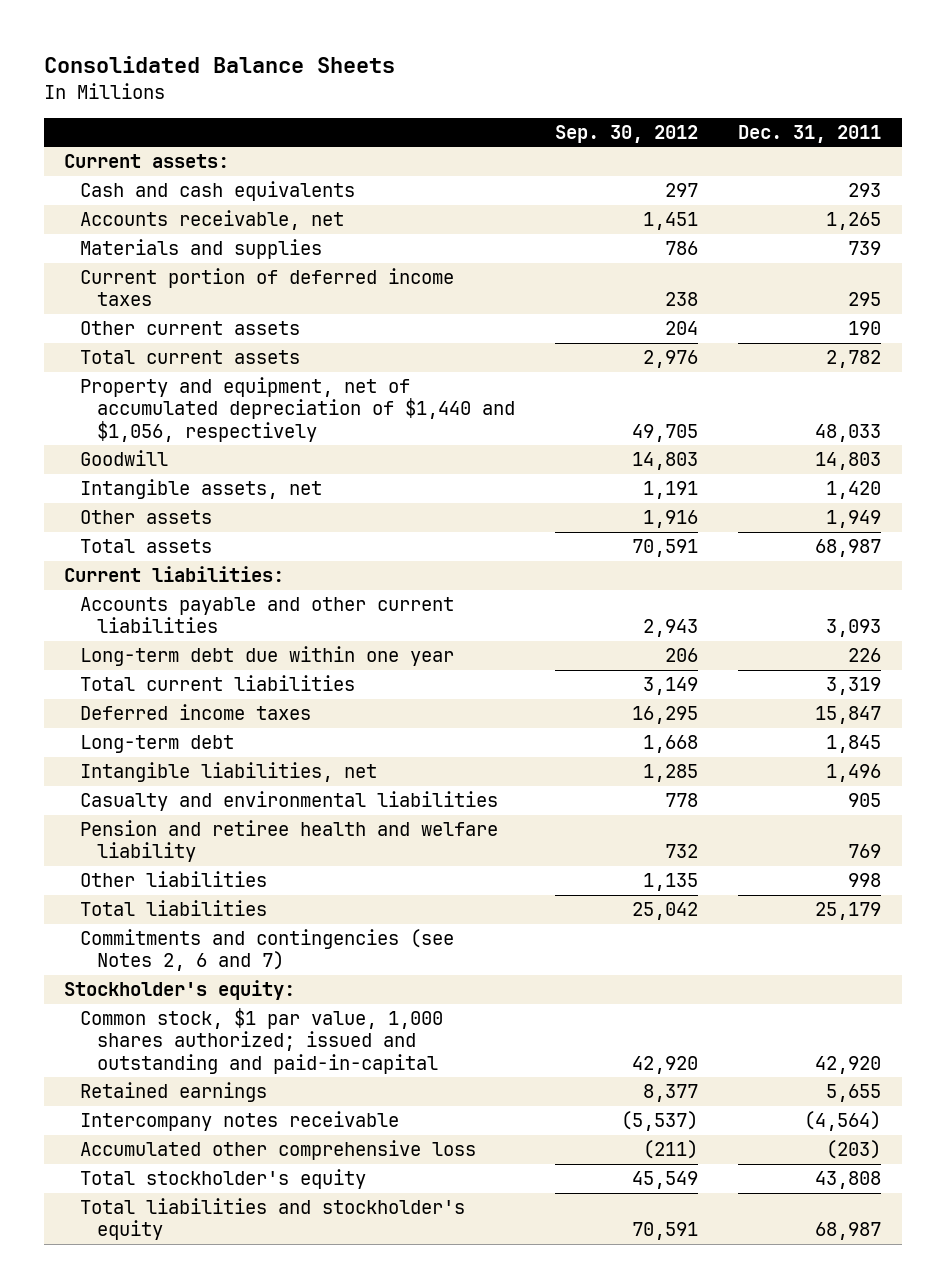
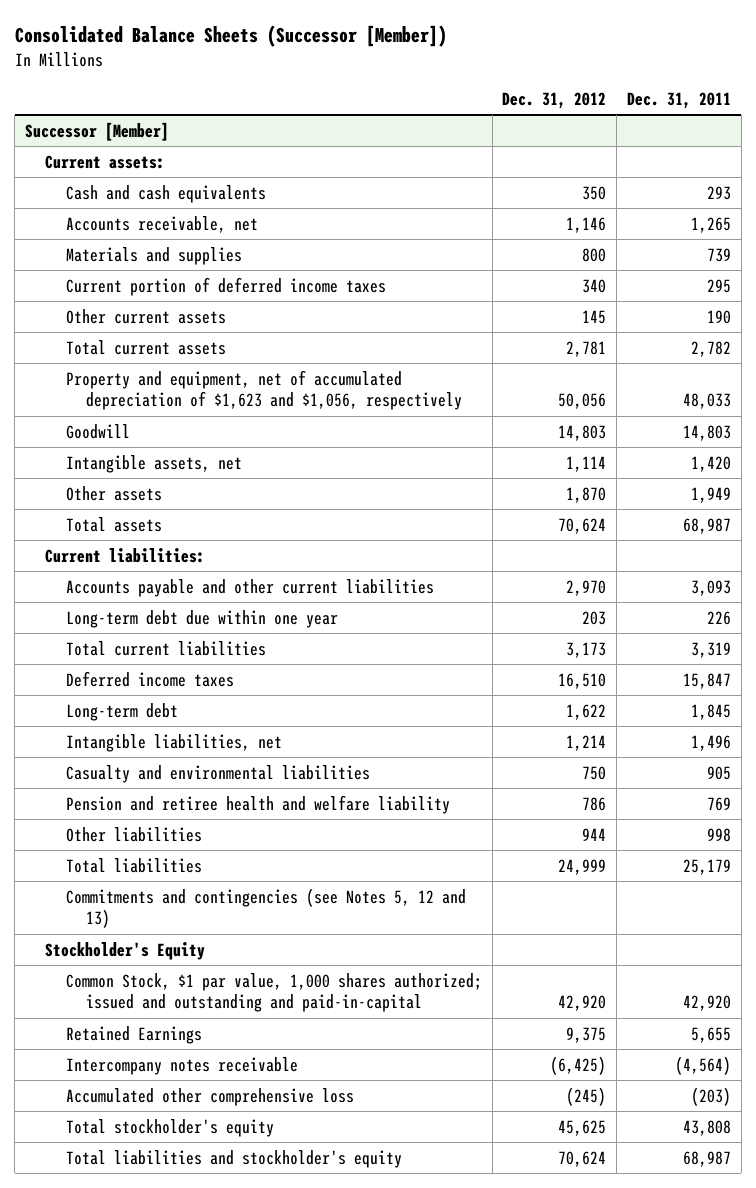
[43,55,395,73] Consolidated Balance Sheets -> [14,24,447,47] Consolidated Balance Sheets (Successor [Member])
[555,124,699,143] Sep. 30, 2012 -> none
none -> [502,91,607,109] Dec. 31, 2012
none -> [24,121,169,141] Successor [Member]
[80,377,515,442] Property and equipment, net of accumulated depreciation of $1,440 and $1,056, respectively -> [65,369,463,411] Property and equipment, net of accumulated depreciation of $1,623 and $1,056, respectively
[80,929,455,972] Commitments and contingencies (see Notes 2, 6 and 7) -> [65,887,466,929] Commitments and contingencies (see Notes 5, 12 and 13)
[63,980,295,1001] Stockholder's equity: -> [45,941,206,960] Stockholder's Equity
[80,1008,444,1074] Common stock, $1 par value, 1,000 shares authorized; issued and outstanding and paid-in-capital -> [65,972,482,1013] Common Stock, $1 par value, 1,000 shares authorized; issued and outstanding and paid-in-capital
[80,1082,268,1103] Retained earnings -> [65,1025,202,1044] Retained Earnings

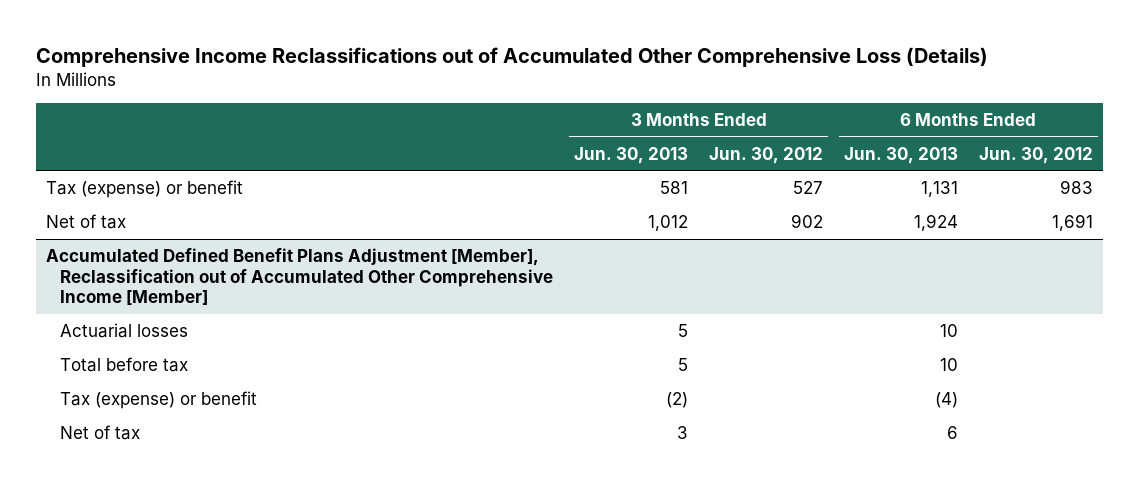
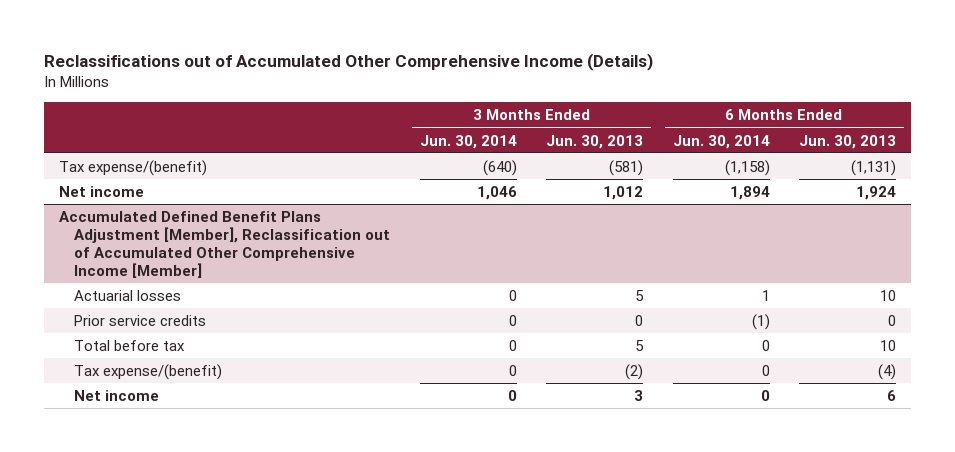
[35,46,988,67] Comprehensive Income Reclassifications out of Accumulated Other Comprehensive Loss (Details) -> [43,53,653,72] Reclassifications out of Accumulated Other Comprehensive Income (Details)
[709,146,824,164] Jun. 30, 2012 -> none
[978,146,1093,164] Jun. 30, 2012 -> none
none -> [419,134,517,149] Jun. 30, 2014
none -> [672,134,770,149] Jun. 30, 2014
[46,180,244,199] Tax (expense) or benefit -> [58,159,207,176] Tax expense/(benefit)
[660,181,689,195] 581 -> [609,159,644,176] (581)
[920,181,958,198] 1,131 -> [851,159,897,176] (1,131)
[46,214,127,230] Net of tax -> [58,185,144,197] Net income
none -> [74,314,207,326] Prior service credits
[60,391,258,410] Tax (expense) or benefit -> [74,363,223,380] Tax expense/(benefit)
[60,425,141,441] Net of tax -> [74,389,160,401] Net income

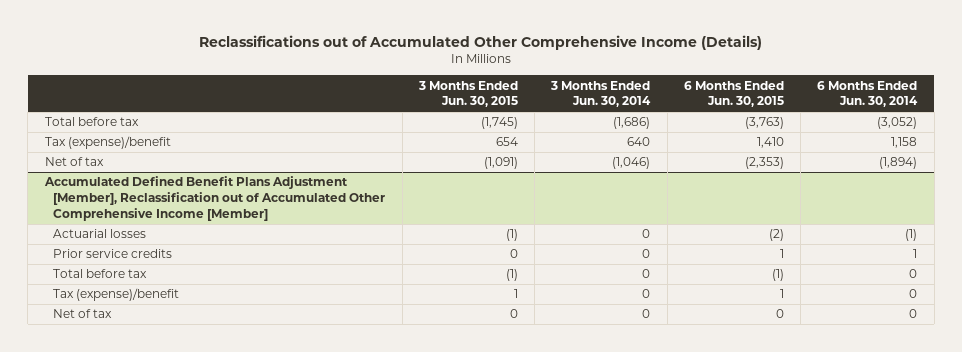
[546,134,644,149] Jun. 30, 2013 -> none
[799,134,897,149] Jun. 30, 2013 -> none
none -> [417,80,518,108] 3 Months Ended Jun. 30, 2015
none -> [683,80,784,108] 6 Months Ended Jun. 30, 2015
none -> [44,117,139,127] Total before tax
[58,159,207,176] Tax expense/(benefit) -> [44,136,171,150] Tax (expense)/benefit
[482,159,517,176] (640) -> [627,137,651,147] 640
[724,159,770,176] (1,158) -> [891,137,918,149] 1,158
[58,185,144,197] Net income -> [44,157,104,167] Net of tax
[476,185,517,200] 1,046 -> [612,157,651,170] (1,046)
[729,185,770,200] 1,894 -> [879,157,918,170] (1,894)
[761,289,770,301] 1 -> [905,229,918,242] (1)
[751,313,770,330] (1) -> [913,249,918,259] 1
[74,363,223,380] Tax expense/(benefit) -> [53,288,180,302] Tax (expense)/benefit
[74,389,160,401] Net income -> [53,309,113,319] Net of tax

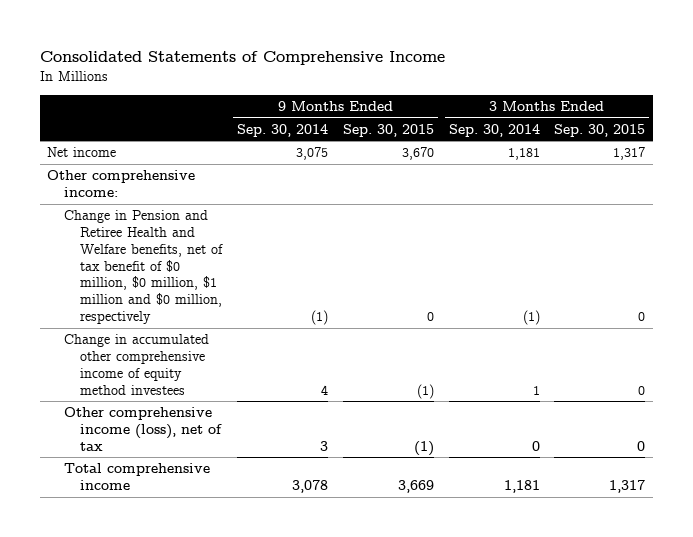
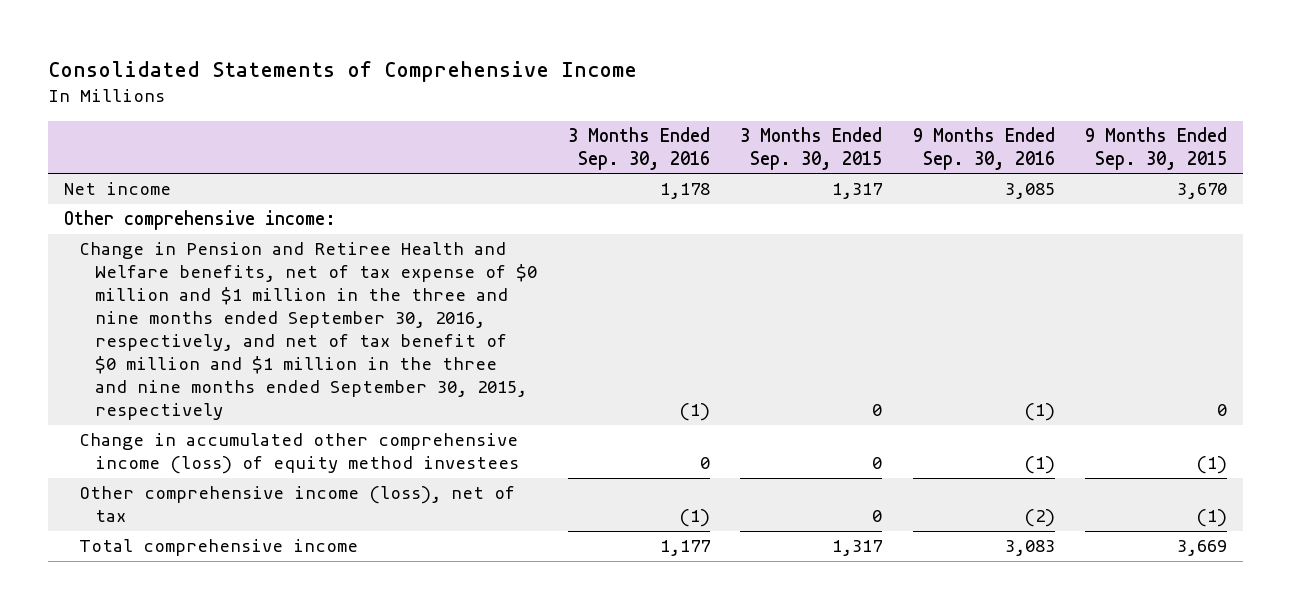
[237,123,329,137] Sep. 30, 2014 -> none
[448,123,540,137] Sep. 30, 2014 -> none
none -> [567,126,710,170] 3 Months Ended Sep. 30, 2016
none -> [912,126,1055,170] 9 Months Ended Sep. 30, 2016
[63,210,224,325] Change in Pension and Retiree Health and Welfare benefits, net of tax benefit of $0 million, $0 million, $1 million and $0 million, respectively -> [79,242,538,421] Change in Pension and Retiree Health and Welfare benefits, net of tax expense of $0 million and $1 million in the three and nine months ended September 30, 2016, respectively, and net of tax benefit of $0 million and $1 million in the three and nine months ended September 30, 2015, respectively
[63,334,209,395] Change in accumulated other comprehensive income of equity method investees -> [79,433,520,475] Change in accumulated other comprehensive income (loss) of equity method investees

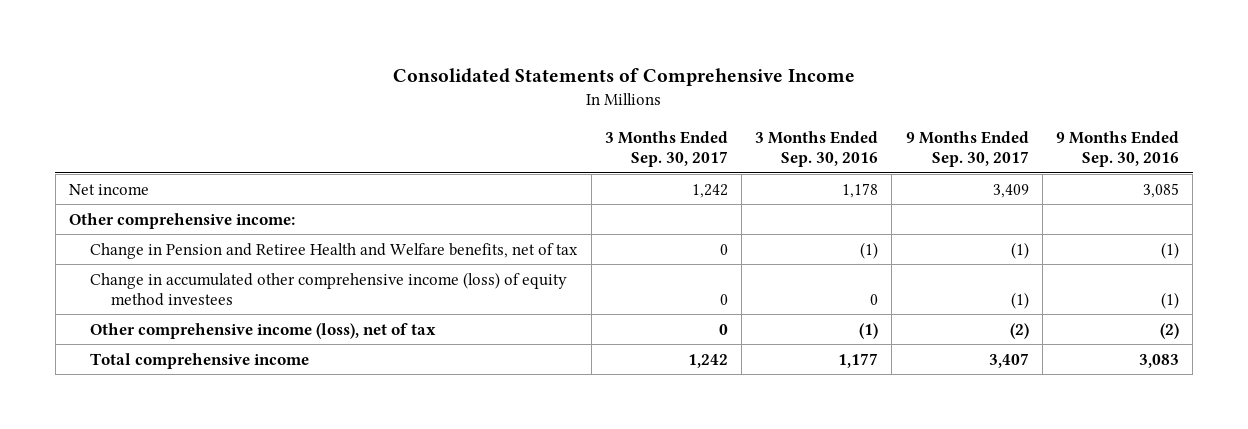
[740,126,883,170] 3 Months Ended Sep. 30, 2015 -> none
[1085,126,1228,170] 9 Months Ended Sep. 30, 2015 -> none
none -> [604,131,728,168] 3 Months Ended Sep. 30, 2017
none -> [905,131,1029,168] 9 Months Ended Sep. 30, 2017
[79,242,538,421] Change in Pension and Retiree Health and Welfare benefits, net of tax expense of $0 million and $1 million in the three and nine months ended September 30, 2016, respectively, and net of tax benefit of $0 million and $1 million in the three and nine months ended September 30, 2015, respectively -> none
none -> [90,242,579,259] Change in Pension and Retiree Health and Welfare benefits, net of tax

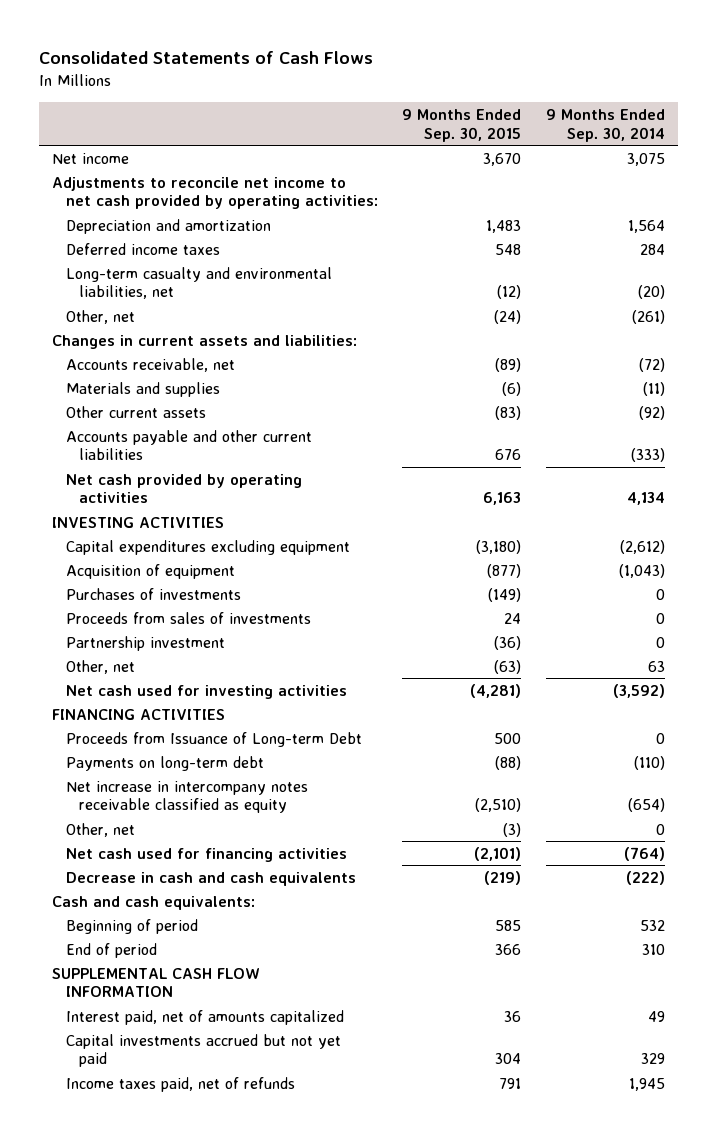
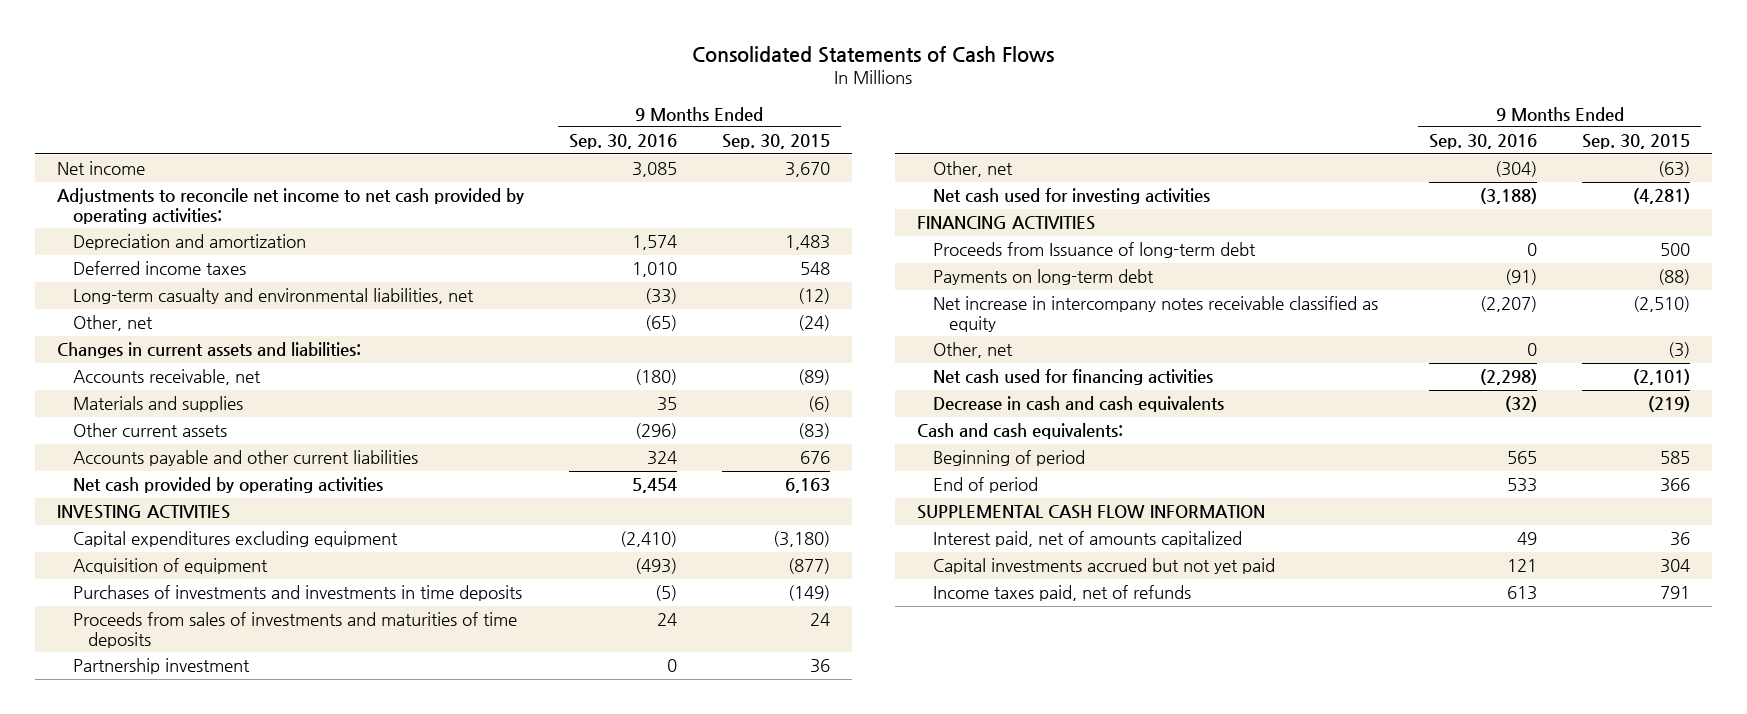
[546,109,666,142] 9 Months Ended Sep. 30, 2014 -> none
none -> [568,134,677,150] Sep. 30, 2016
[65,587,241,600] Purchases of investments -> [72,585,522,602] Purchases of investments and investments in time deposits
[65,611,311,624] Proceeds from sales of investments -> [72,612,517,648] Proceeds from sales of investments and maturities of time deposits
[494,635,522,650] (36) -> [809,659,830,674] 36
[65,731,362,747] Proceeds from Issuance of Long-term Debt -> [932,242,1256,259] Proceeds from Issuance of long-term debt

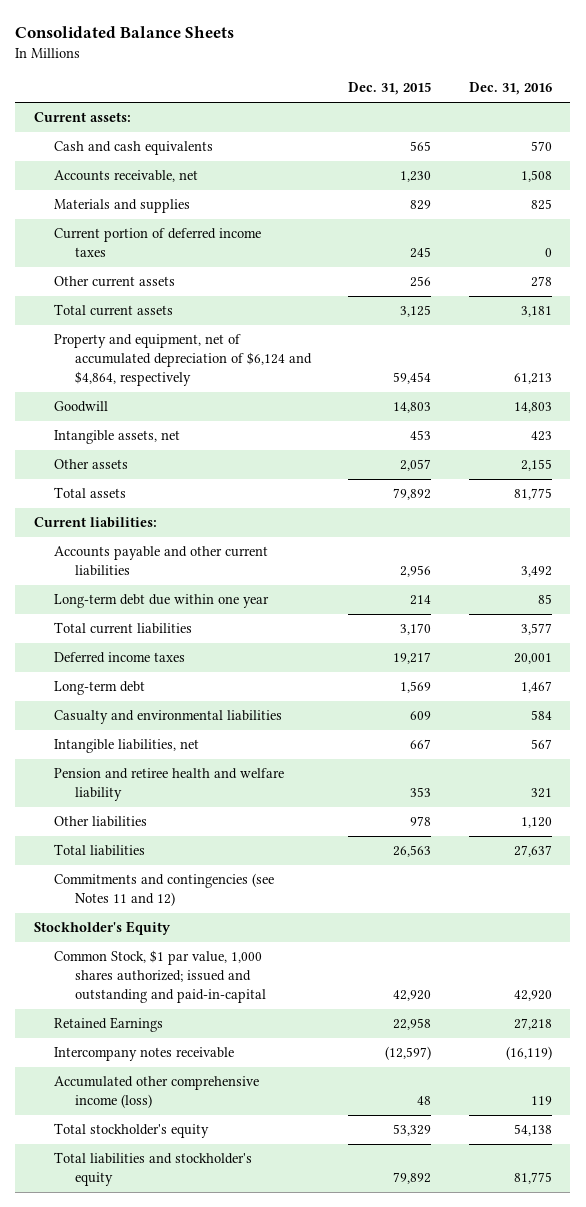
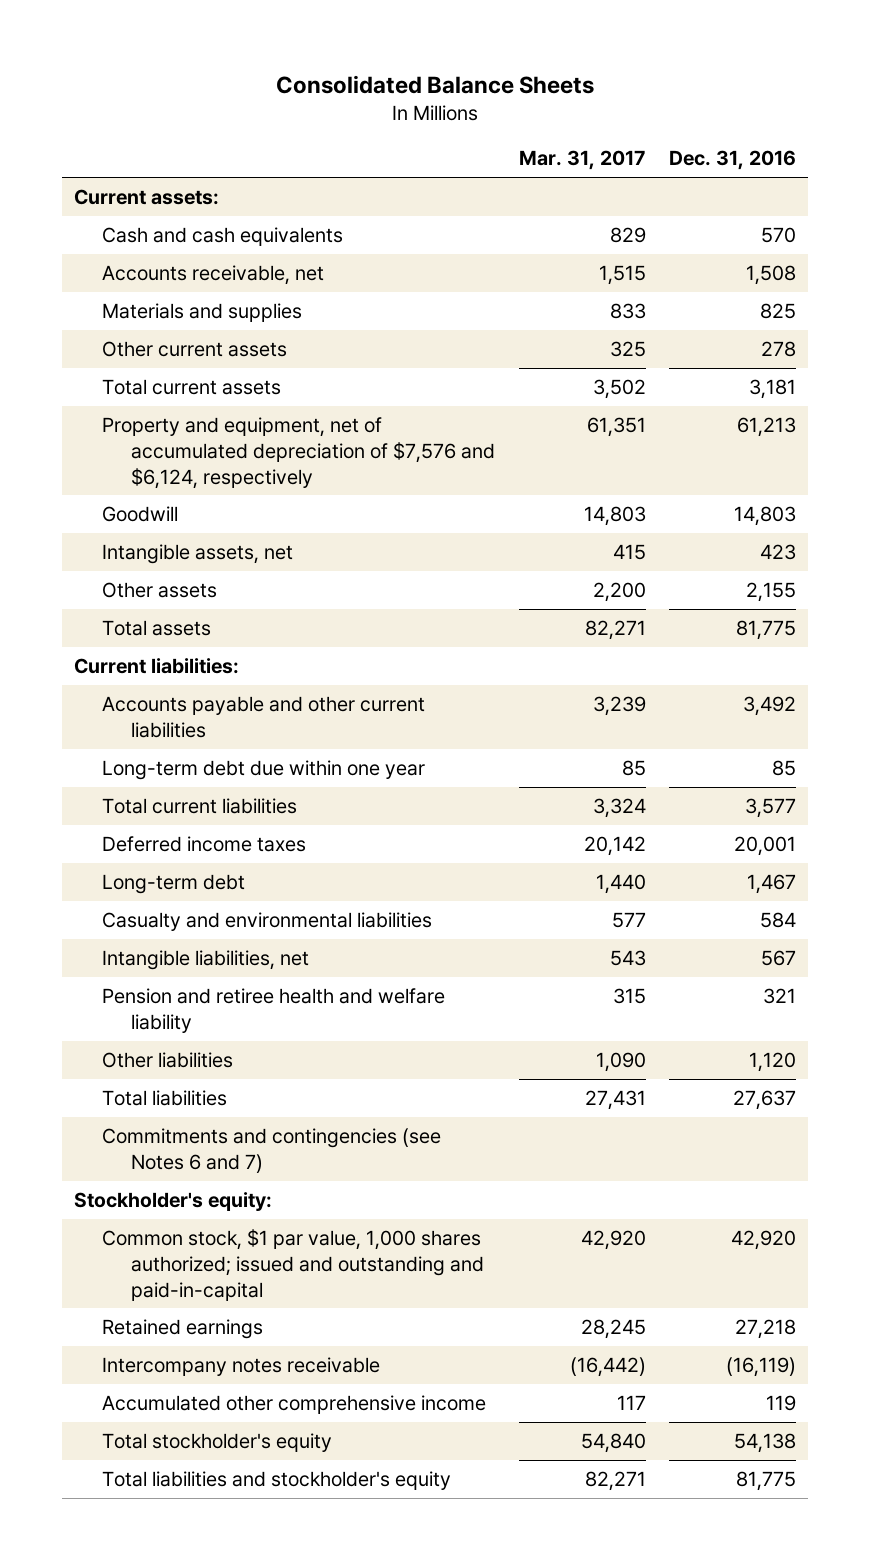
[348,82,432,96] Dec. 31, 2015 -> none
none -> [518,150,646,171] Mar. 31, 2017
[54,228,262,258] Current portion of deferred income taxes -> none
[54,334,312,386] Property and equipment, net of accumulated depreciation of $6,124 and $4,864, respectively -> [102,416,495,489] Property and equipment, net of accumulated depreciation of $7,576 and $6,124, respectively
[54,873,275,907] Commitments and contingencies (see Notes 11 and 12) -> [102,1127,442,1173] Commitments and contingencies (see Notes 6 and 7)
[34,921,172,936] Stockholder's Equity -> [73,1191,272,1211] Stockholder's equity:
[54,950,266,1003] Common Stock, $1 par value, 1,000 shares authorized; issued and outstanding and paid-in-capital -> [102,1228,484,1301] Common stock, $1 par value, 1,000 shares authorized; issued and outstanding and paid-in-capital
[54,1017,164,1033] Retained Earnings -> [102,1318,264,1339] Retained earnings
[54,1076,260,1109] Accumulated other comprehensive income (loss) -> [102,1394,487,1414] Accumulated other comprehensive income

